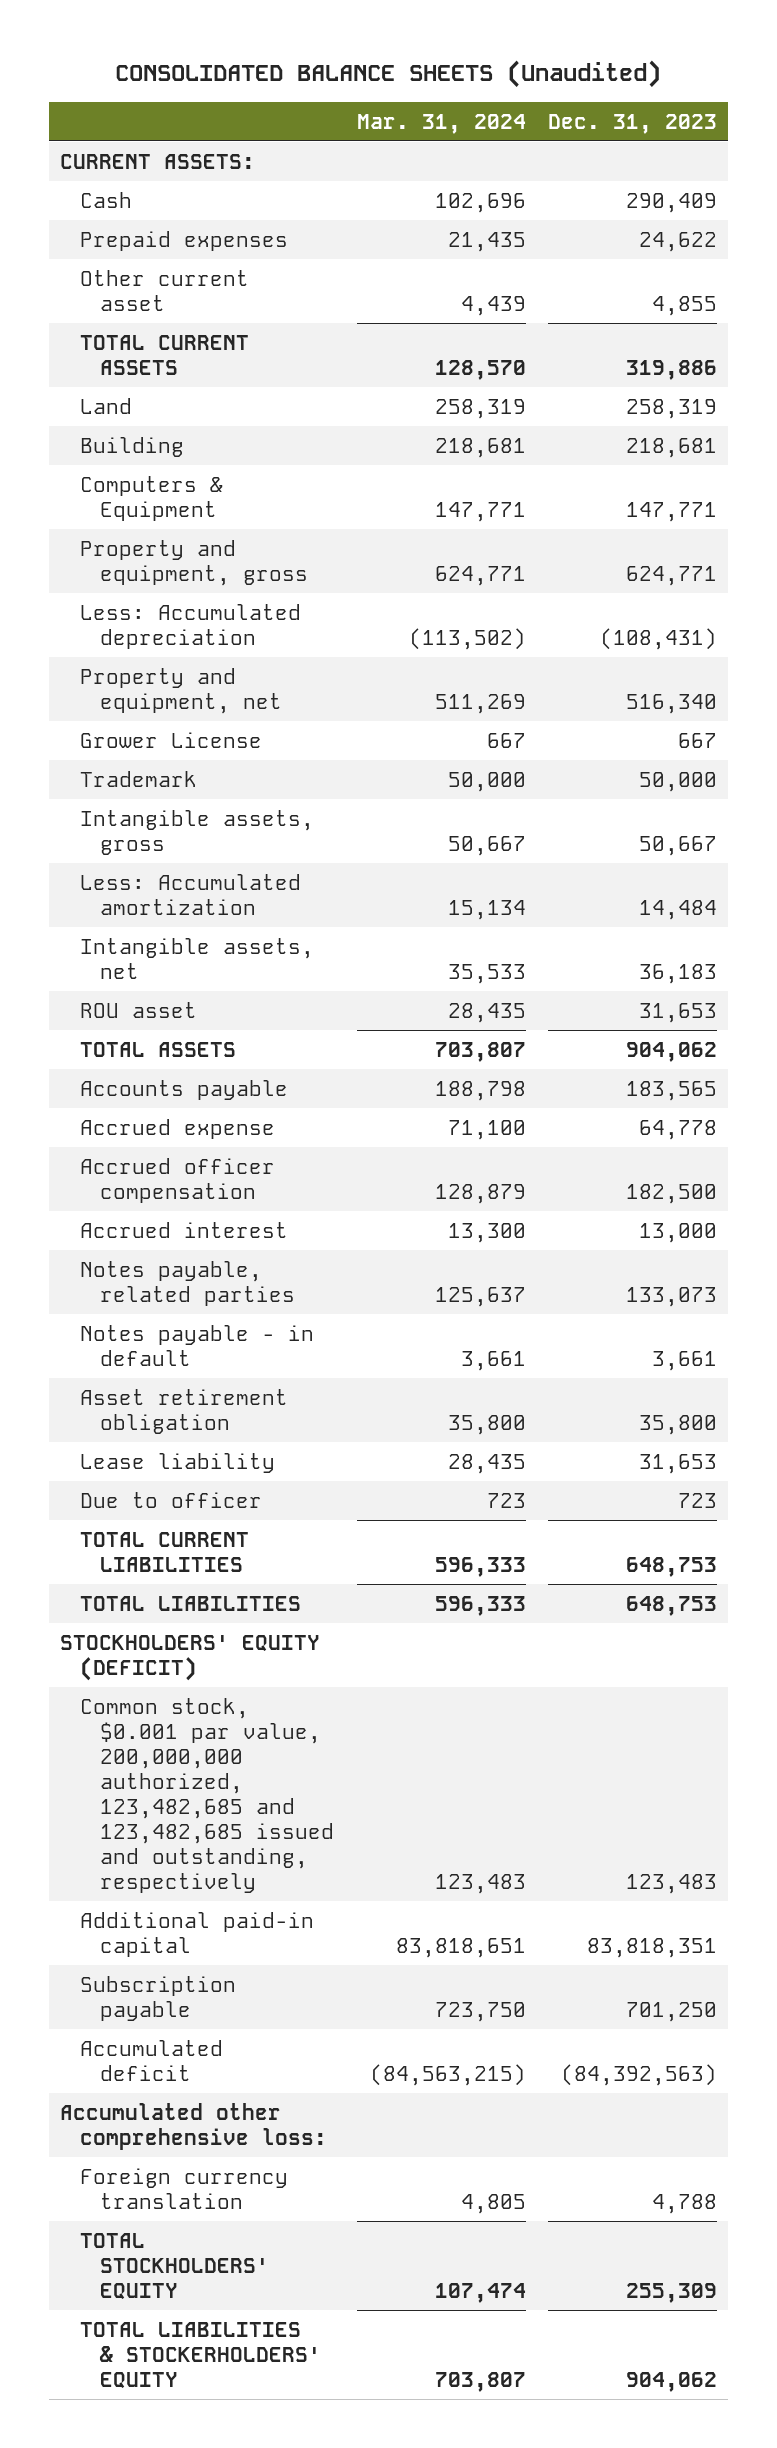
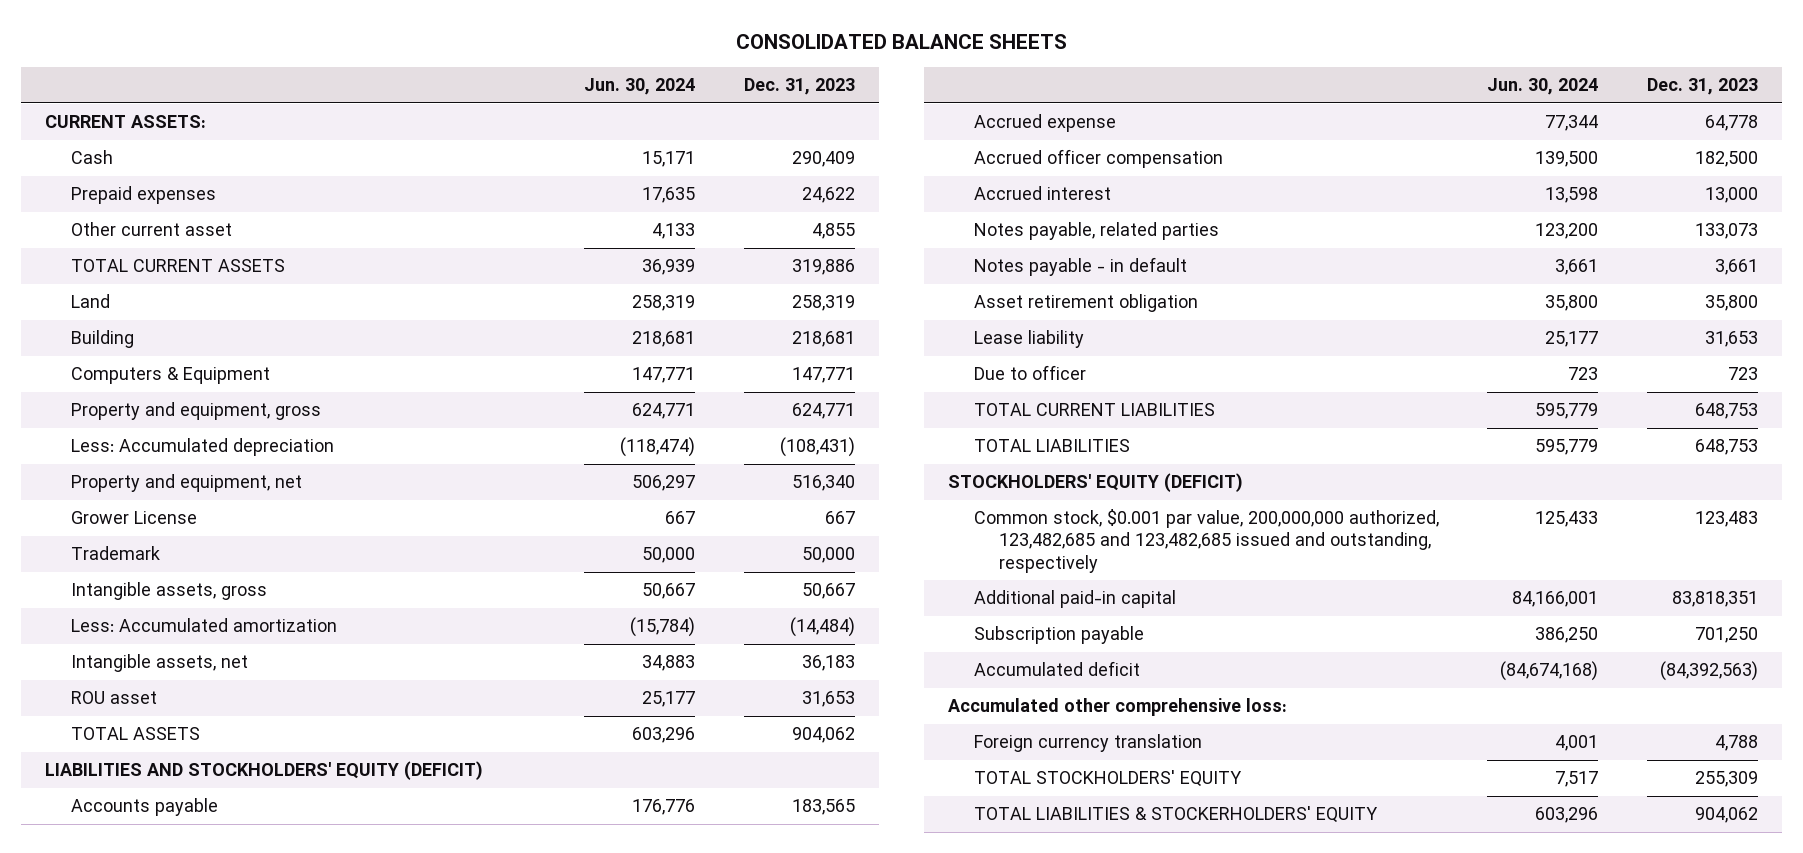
[115,60,662,89] CONSOLIDATED BALANCE SHEETS (Unaudited) -> [735,34,1067,50] CONSOLIDATED BALANCE SHEETS
[356,113,526,134] Mar. 31, 2024 -> none
none -> [584,78,696,96] Jun. 30, 2024
[638,899,717,920] 14,484 -> [789,617,855,638] (14,484)
none -> [45,761,484,781] LIABILITIES AND STOCKHOLDERS' EQUITY (DEFICIT)

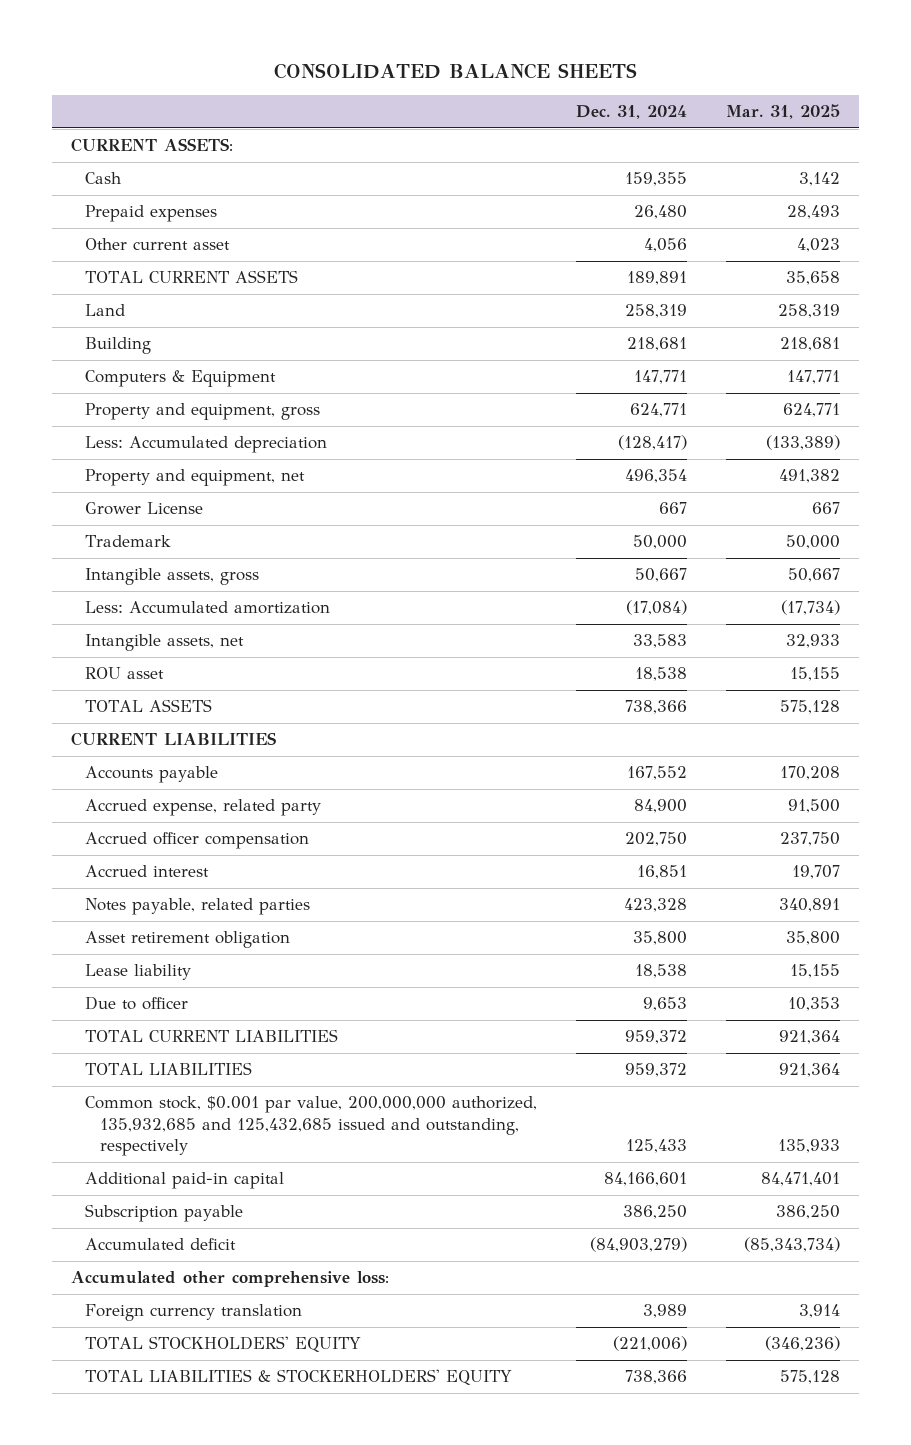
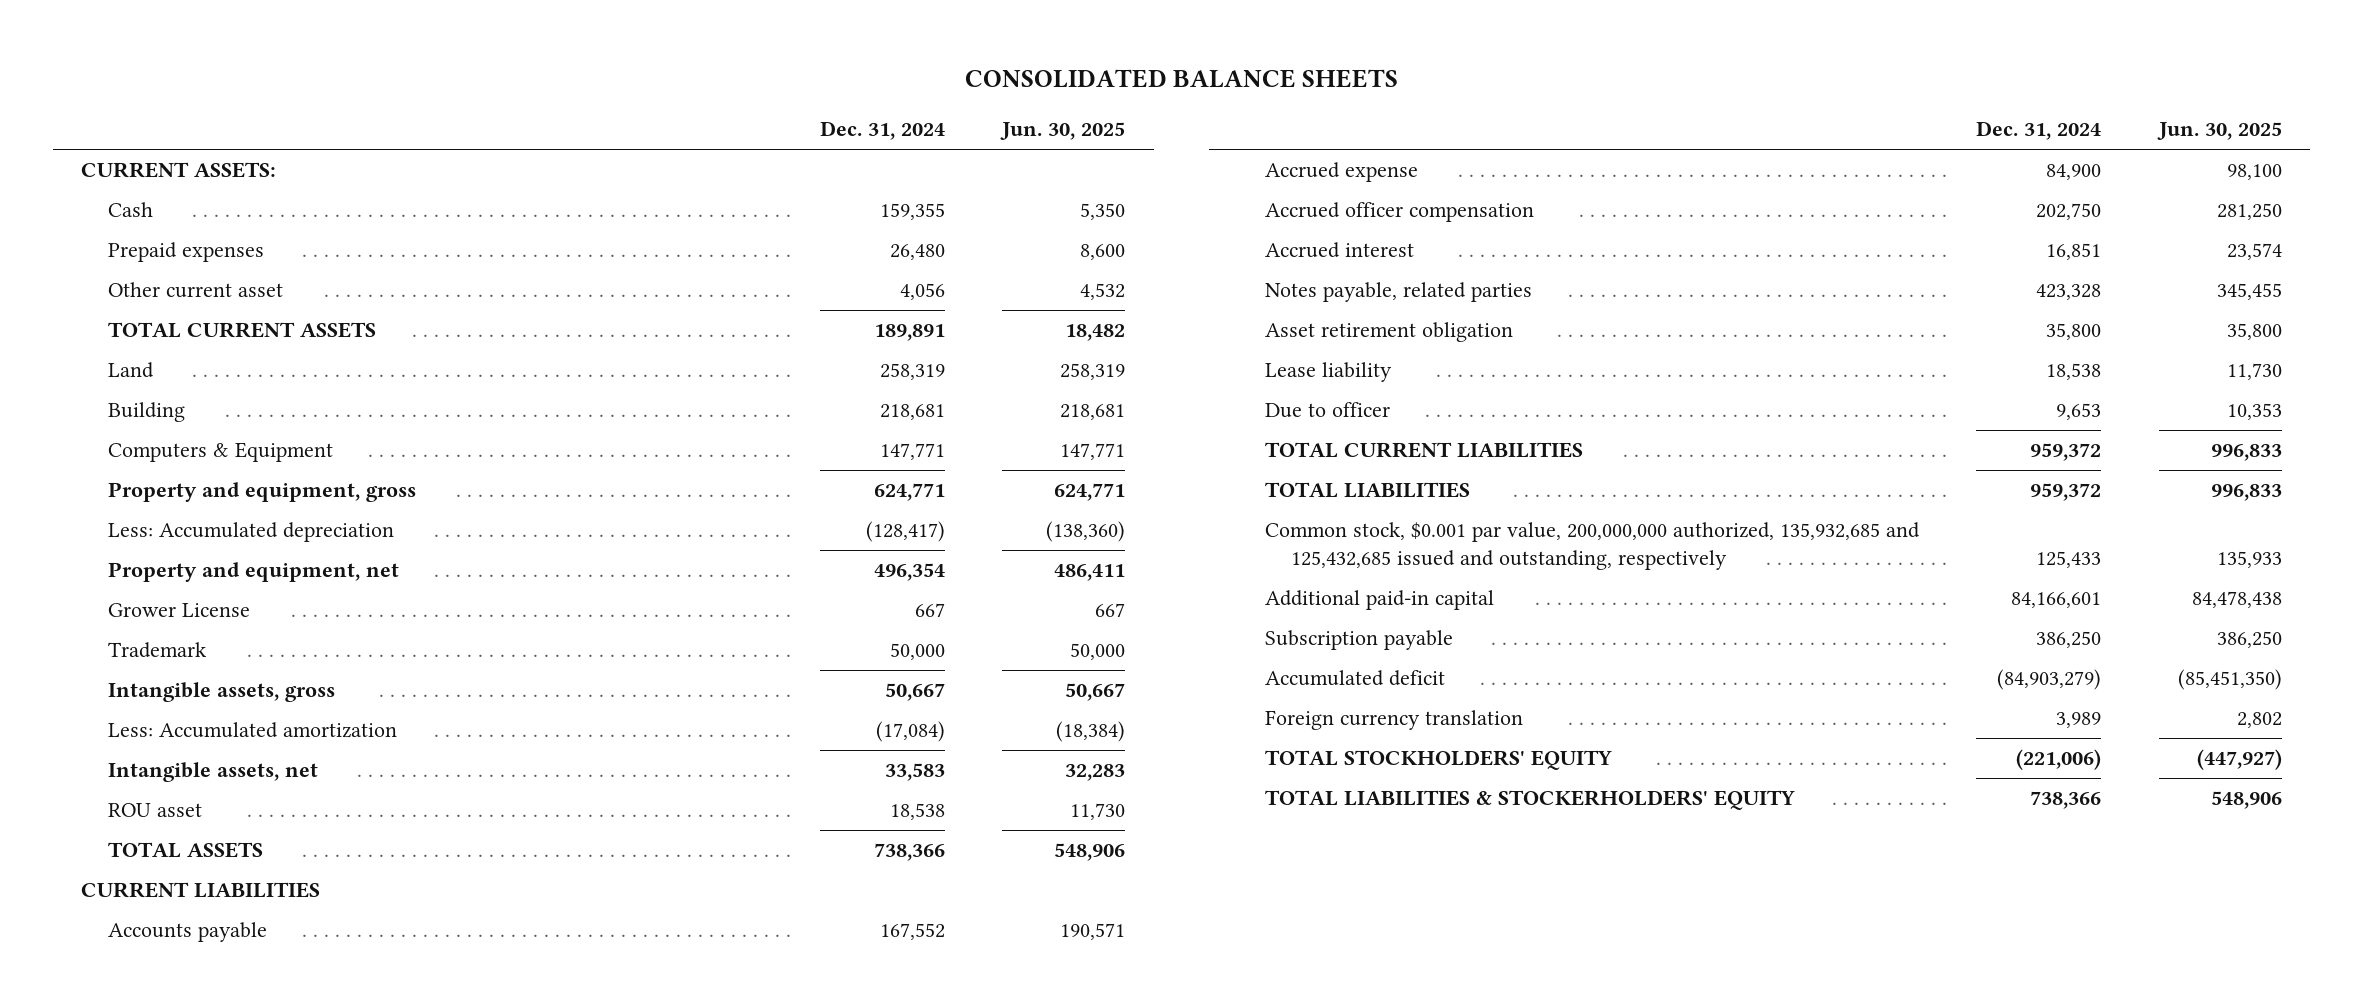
[725,104,840,120] Mar. 31, 2025 -> none
none -> [1000,122,1126,141] Jun. 30, 2025
[85,799,322,817] Accrued expense, related party -> [1264,162,1418,183] Accrued expense
[70,1271,389,1288] Accumulated other comprehensive loss: -> none

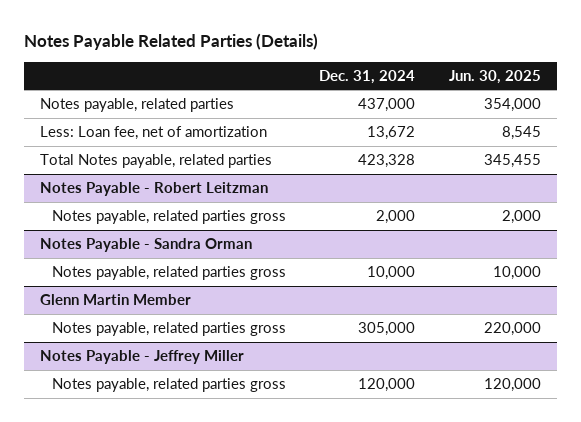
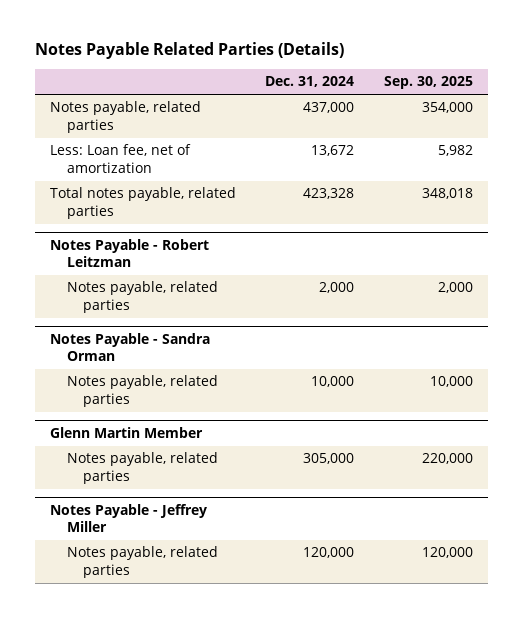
[448,69,541,84] Jun. 30, 2025 -> none
none -> [384,76,474,90] Sep. 30, 2025
[40,154,273,169] Total Notes payable, related parties -> [49,187,236,219] Total notes payable, related parties
[52,210,287,225] Notes payable, related parties gross -> [66,281,218,313] Notes payable, related parties
[52,266,287,281] Notes payable, related parties gross -> [66,375,218,407] Notes payable, related parties
[52,322,287,337] Notes payable, related parties gross -> [66,452,218,484] Notes payable, related parties
[52,378,287,393] Notes payable, related parties gross -> [66,546,218,578] Notes payable, related parties

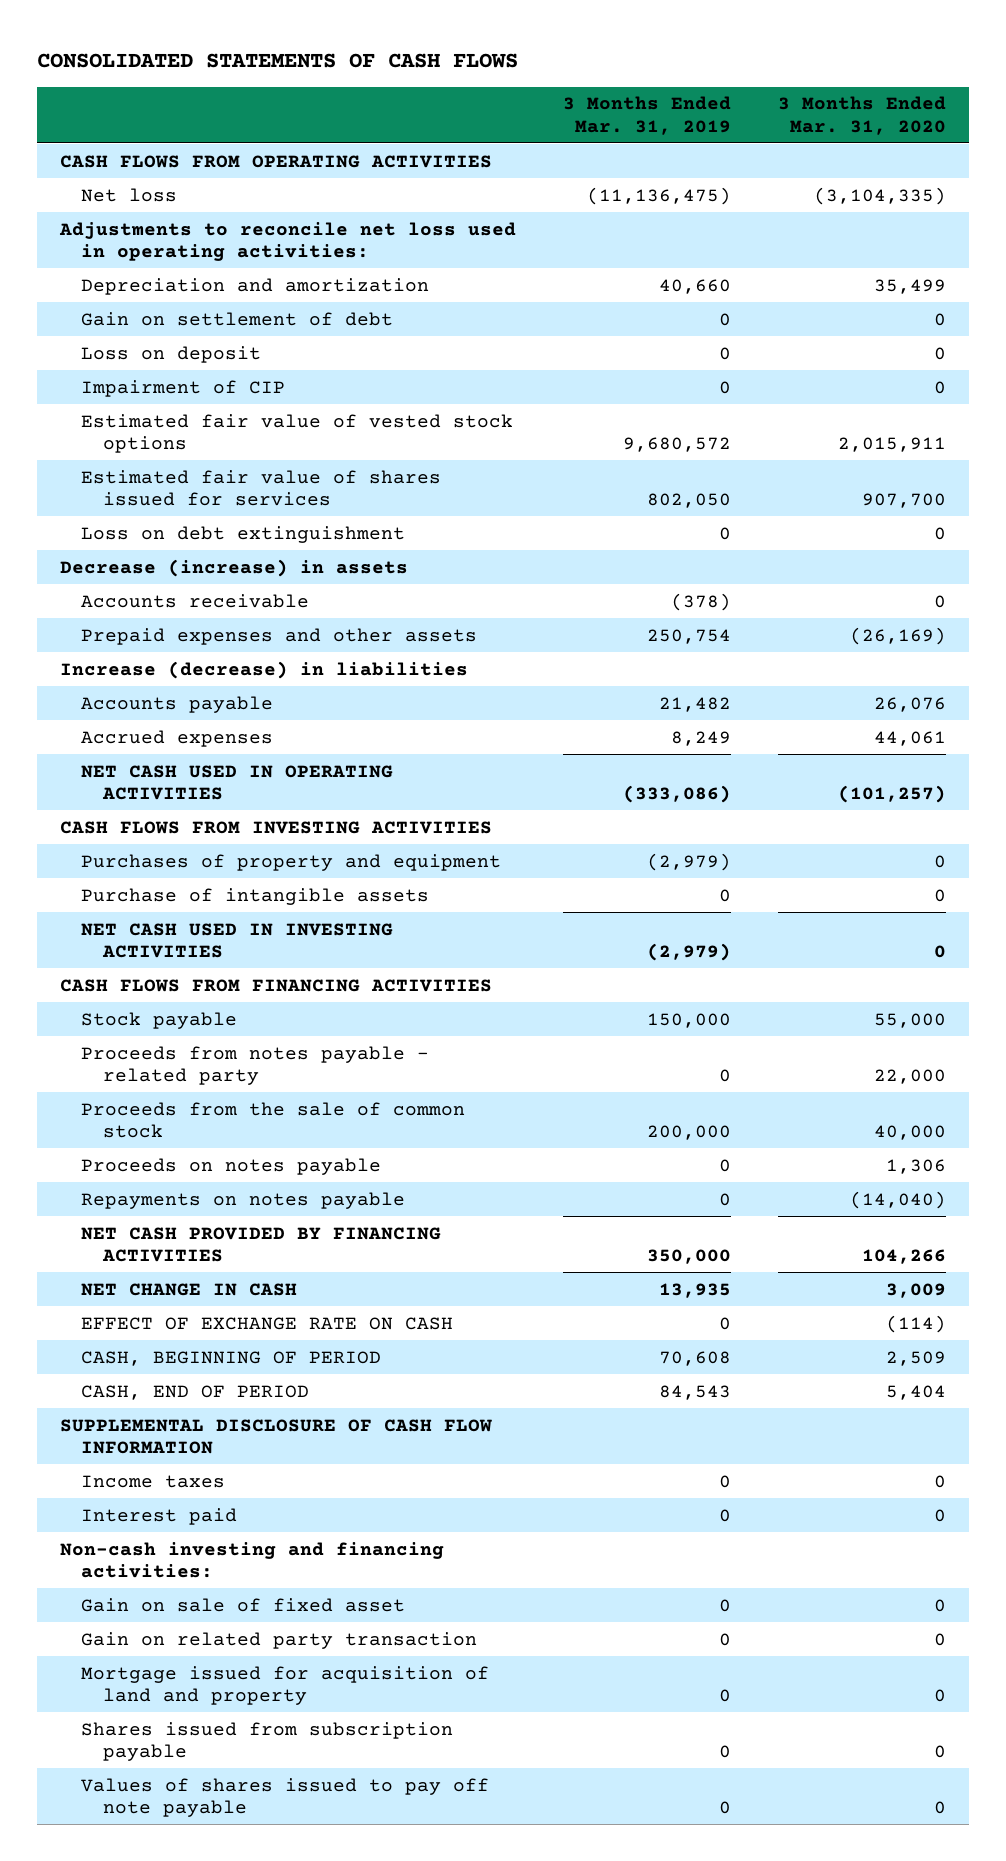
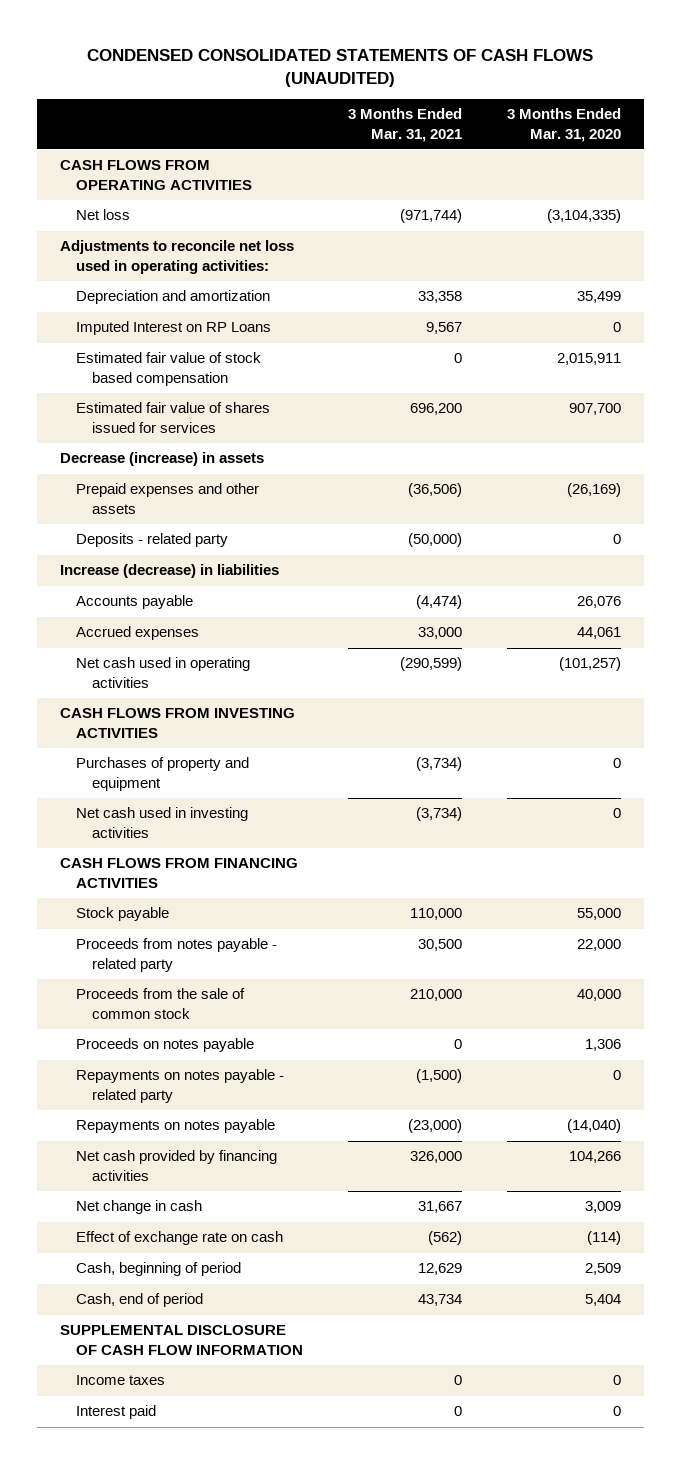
[36,53,518,69] CONSOLIDATED STATEMENTS OF CASH FLOWS -> [87,48,594,87] CONDENSED CONSOLIDATED STATEMENTS OF CASH FLOWS (UNAUDITED)
[563,96,732,135] 3 Months Ended Mar. 31, 2019 -> none
none -> [348,108,463,142] 3 Months Ended Mar. 31, 2021
[81,311,394,326] Gain on settlement of debt -> none
[81,345,262,363] Loss on deposit -> none
[81,379,286,397] Impairment of CIP -> none
none -> [76,321,272,336] Imputed Interest on RP Loans
[81,413,514,454] Estimated fair value of vested stock options -> [76,352,262,386] Estimated fair value of stock based compensation
[81,525,406,543] Loss on debt extinguishment -> none
[81,593,310,608] Accounts receivable -> none
none -> [76,533,229,548] Deposits - related party
[81,764,394,801] NET CASH USED IN OPERATING ACTIVITIES -> [76,657,251,688] Net cash used in operating activities
[81,887,430,905] Purchase of intangible assets -> none
[81,922,394,959] NET CASH USED IN INVESTING ACTIVITIES -> [76,807,249,838] Net cash used in investing activities
none -> [76,1069,285,1103] Repayments on notes payable - related party
[81,1226,442,1263] NET CASH PROVIDED BY FINANCING ACTIVITIES -> [76,1150,278,1181] Net cash provided by financing activities
[81,1282,298,1296] NET CHANGE IN CASH -> [76,1200,203,1215] Net change in cash
[81,1316,454,1330] EFFECT OF EXCHANGE RATE ON CASH -> [76,1231,284,1246] Effect of exchange rate on cash
[81,1350,382,1366] CASH, BEGINNING OF PERIOD -> [76,1262,242,1277] Cash, beginning of period
[81,1384,310,1400] CASH, END OF PERIOD -> [76,1293,204,1308] Cash, end of period
[60,1541,445,1579] Non-cash investing and financing activities: -> none
[81,1597,406,1612] Gain on sale of fixed asset -> none
[81,1631,478,1649] Gain on related party transaction -> none
[81,1665,490,1706] Mortgage issued for acquisition of land and property -> none
[81,1721,454,1762] Shares issued from subscription payable -> none
[81,1777,490,1818] Values of shares issued to pay off note payable -> none

